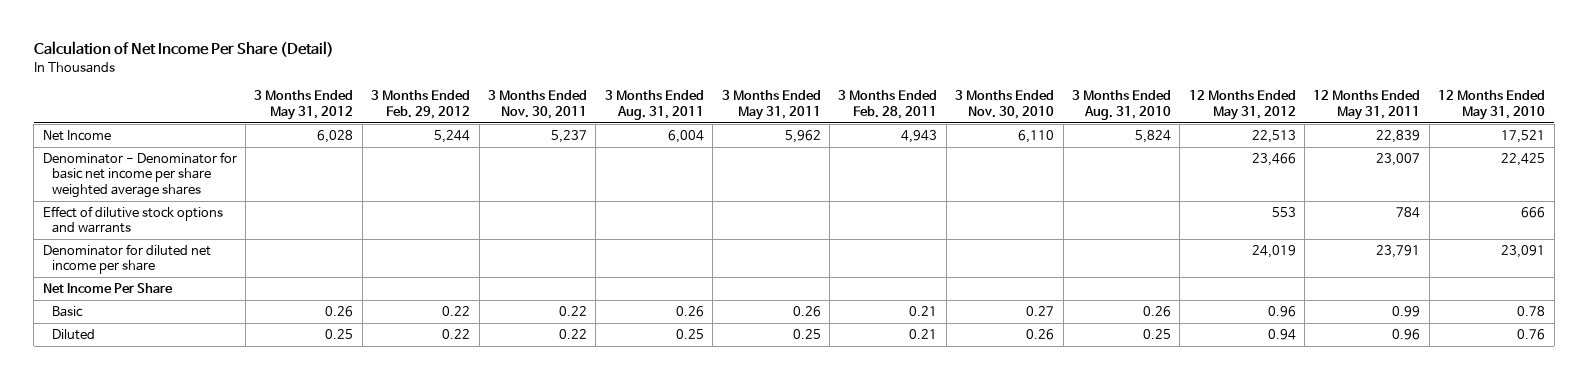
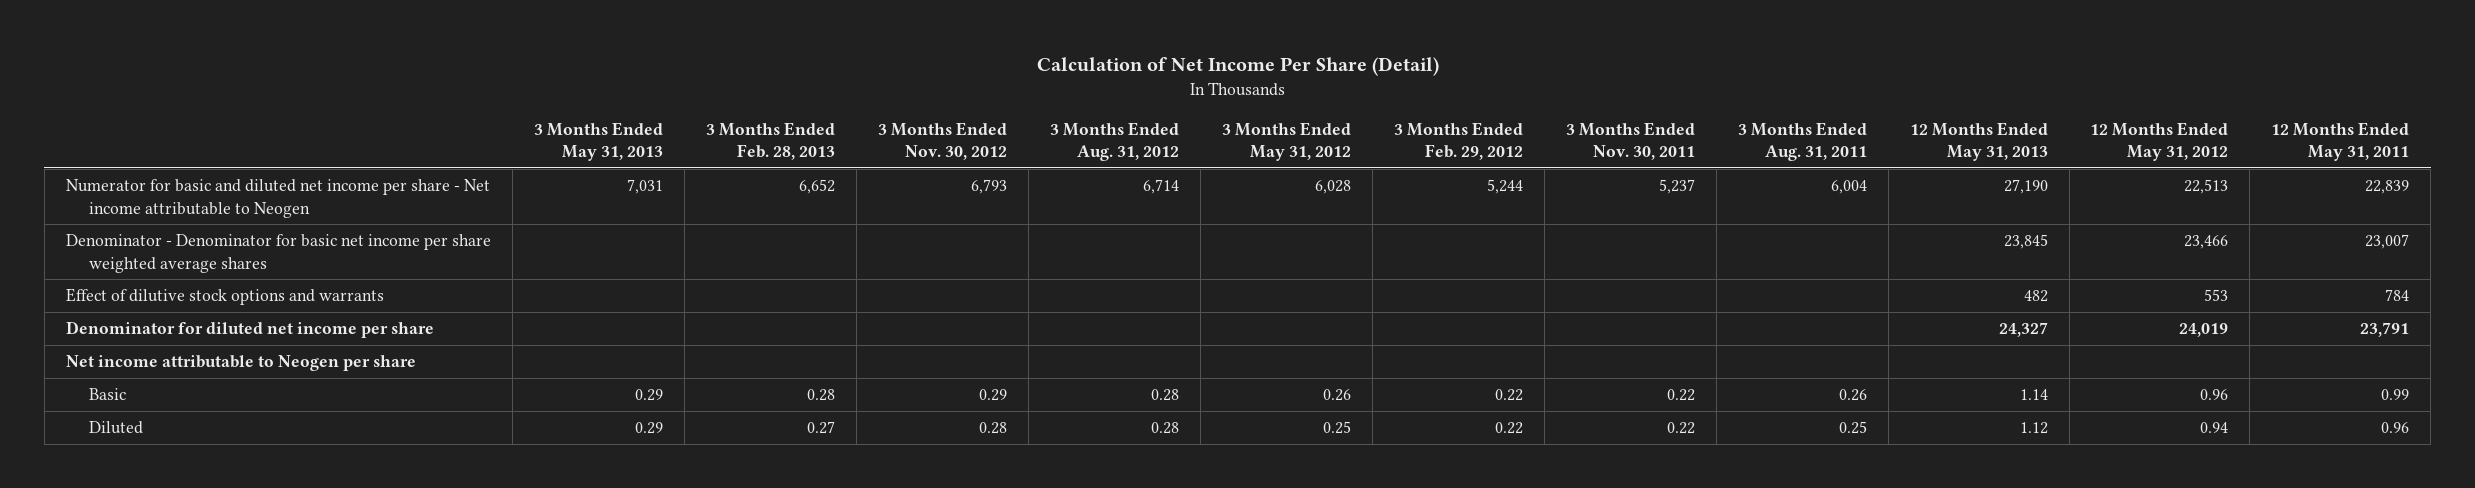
[721,90,821,121] 3 Months Ended May 31, 2011 -> none
[838,90,938,120] 3 Months Ended Feb. 28, 2011 -> none
[955,90,1055,120] 3 Months Ended Nov. 30, 2010 -> none
[1071,90,1171,121] 3 Months Ended Aug. 31, 2010 -> none
[1438,90,1546,121] 12 Months Ended May 31, 2010 -> none
none -> [533,121,663,162] 3 Months Ended May 31, 2013
none -> [705,121,835,161] 3 Months Ended Feb. 28, 2013
none -> [877,121,1007,161] 3 Months Ended Nov. 30, 2012
none -> [1049,121,1179,162] 3 Months Ended Aug. 31, 2012
none -> [1909,121,2048,162] 12 Months Ended May 31, 2013
[42,129,111,141] Net Income -> [65,179,490,218] Numerator for basic and diluted net income per share - Net income attributable to Neogen
[42,282,173,293] Net Income Per Share -> [65,355,416,372] Net income attributable to Neogen per share

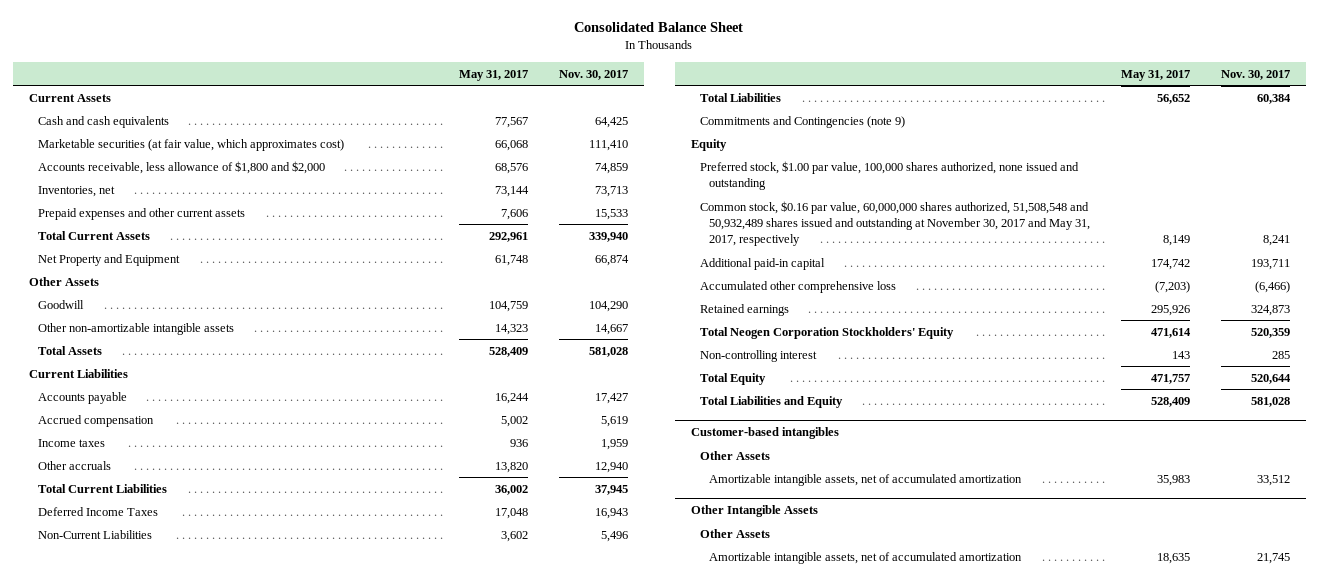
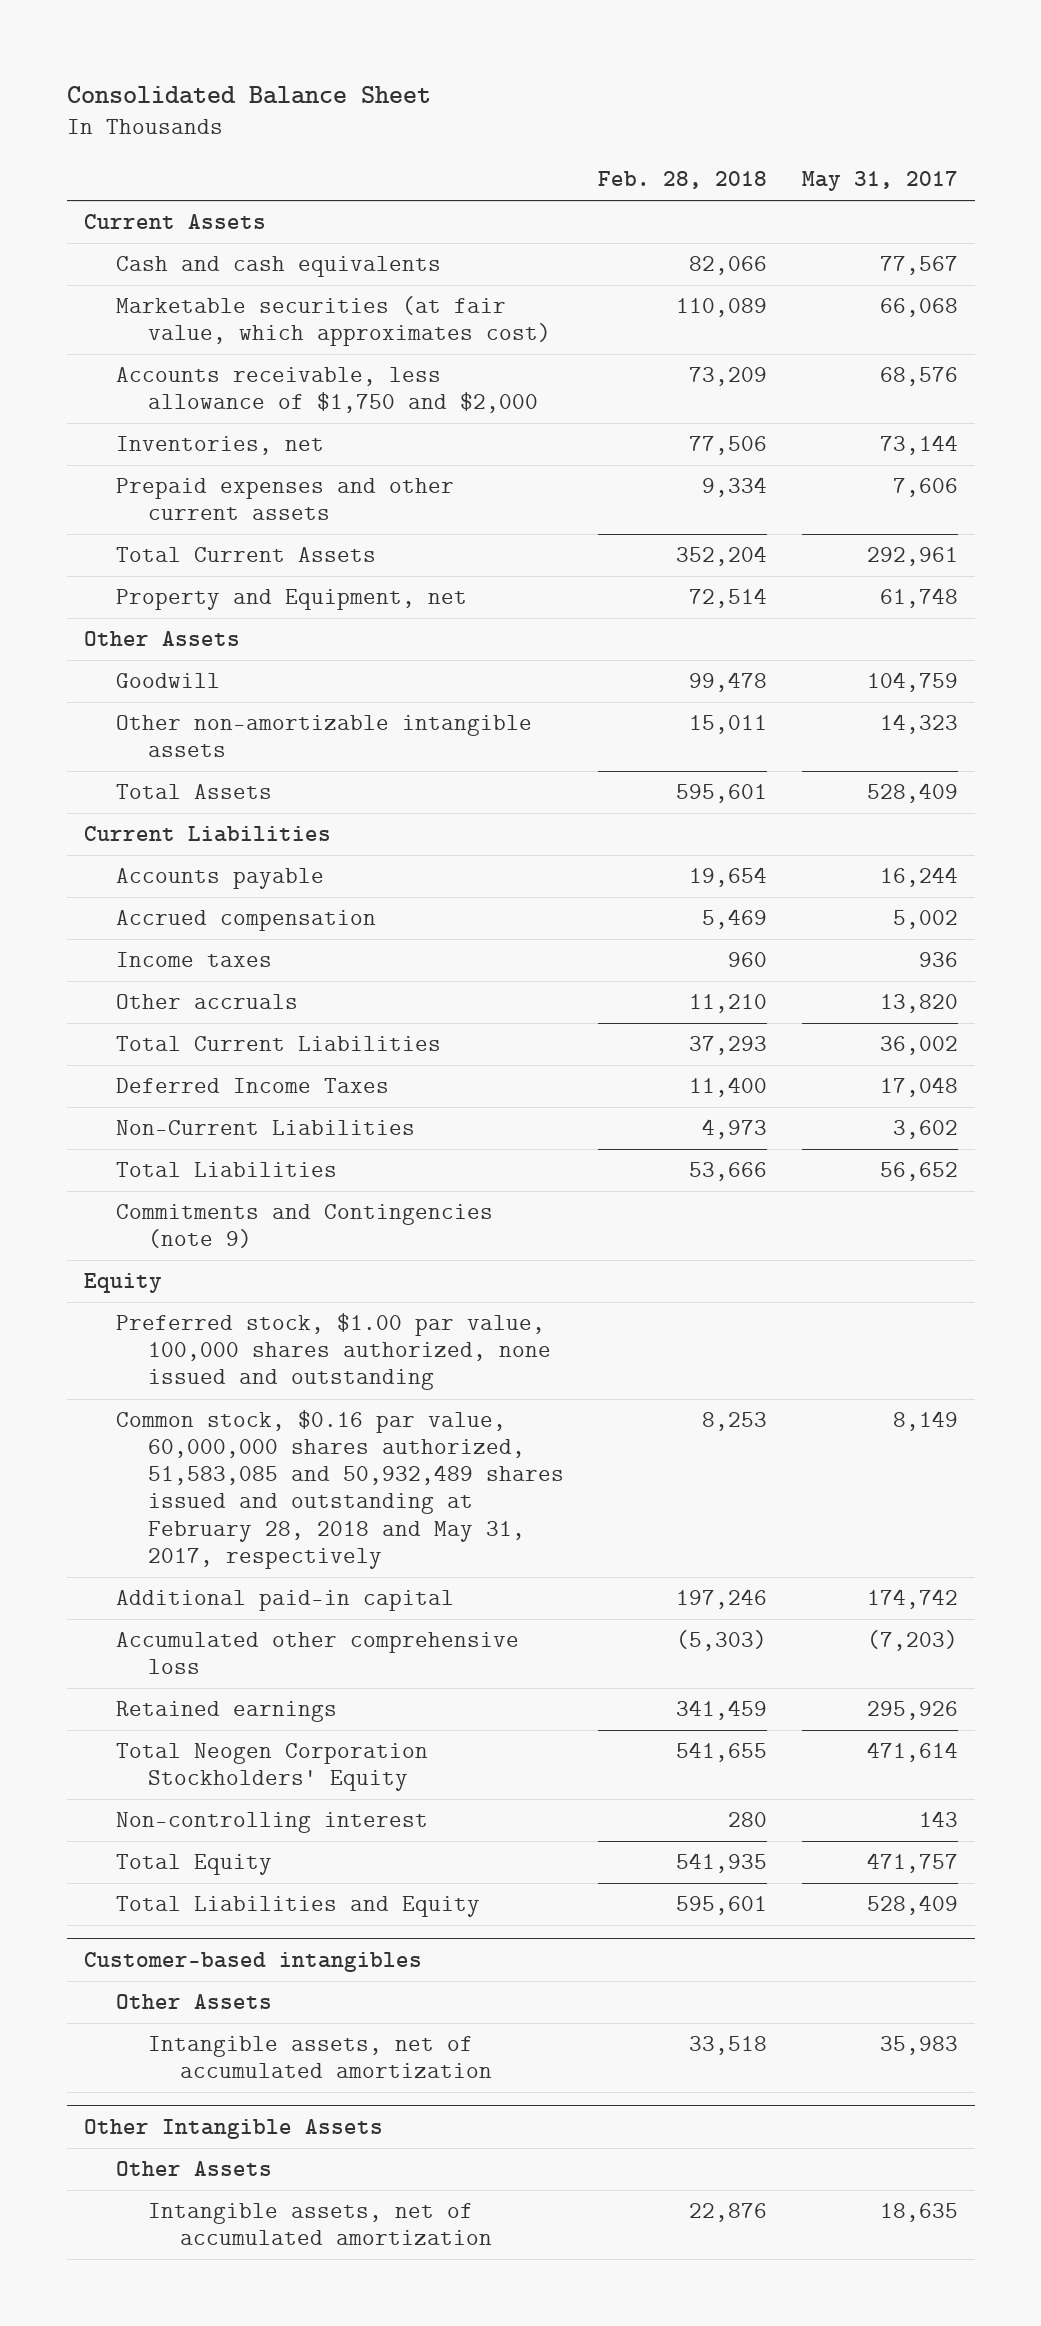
[558,69,628,80] Nov. 30, 2017 -> none
none -> [598,170,768,189] Feb. 28, 2018
[37,160,325,174] Accounts receivable, less allowance of $1,800 and $2,000 -> [115,367,538,414] Accounts receivable, less allowance of $1,750 and $2,000
[37,253,180,266] Net Property and Equipment -> [115,589,467,611] Property and Equipment, net
[699,200,1090,247] Common stock, $0.16 par value, 60,000,000 shares authorized, 51,508,548 and 50,932,489 shares issued and outstanding at November 30, 2017 and May 31, 2017, respectively -> [115,1410,564,1569] Common stock, $0.16 par value, 60,000,000 shares authorized, 51,583,085 and 50,932,489 shares issued and outstanding at February 28, 2018 and May 31, 2017, respectively
[708,473,1022,486] Amortizable intangible assets, net of accumulated amortization -> [147,2036,492,2079] Intangible assets, net of accumulated amortization
[708,551,1022,564] Amortizable intangible assets, net of accumulated amortization -> [147,2203,492,2246] Intangible assets, net of accumulated amortization

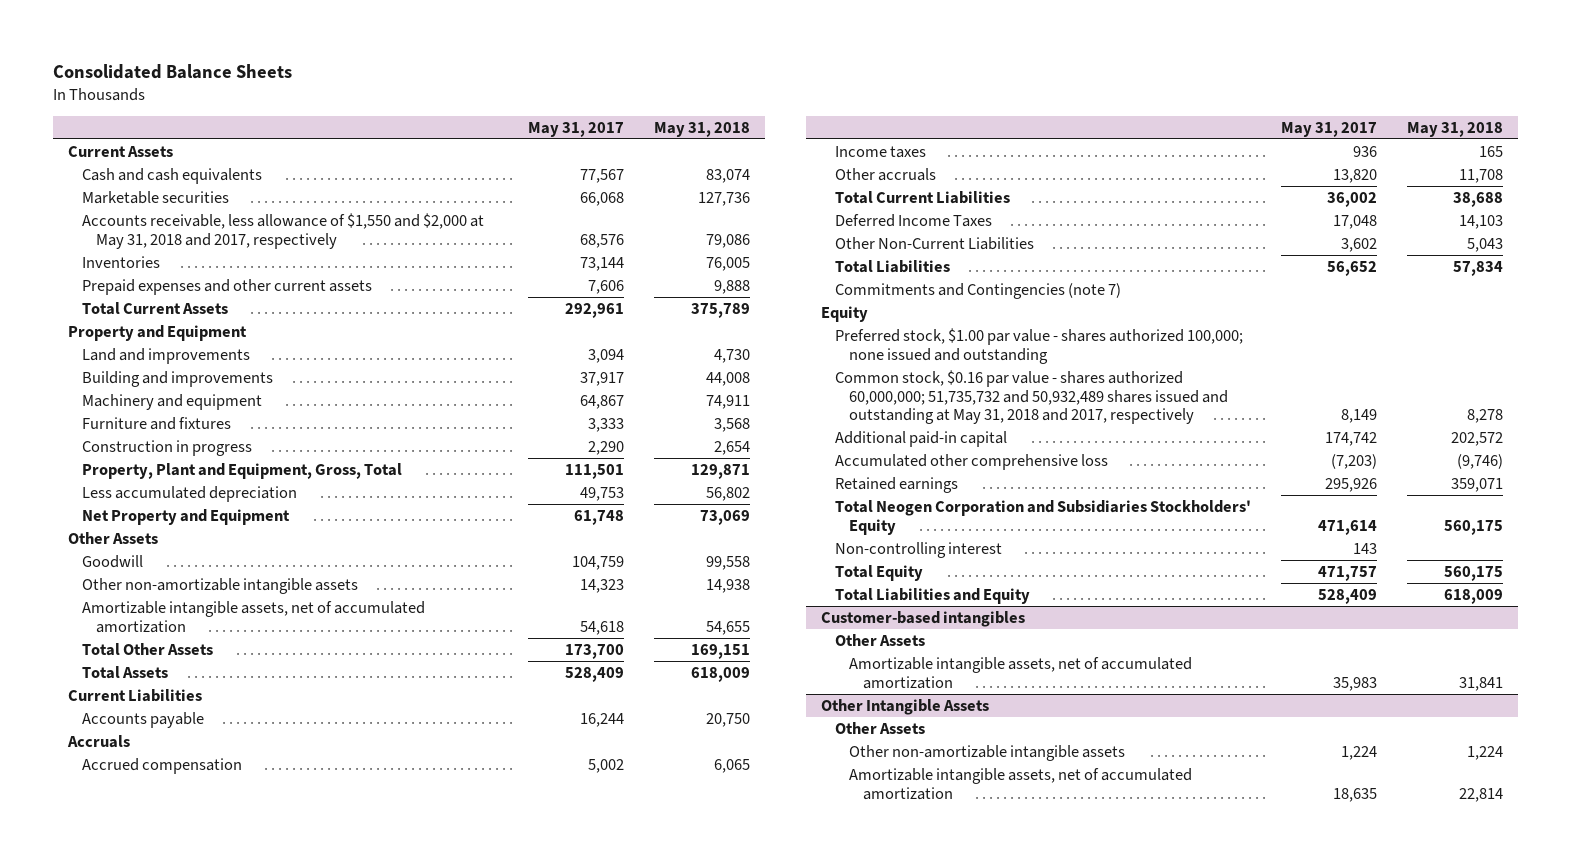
[66,85,431,104] Consolidated Balance Sheet -> [52,63,292,79] Consolidated Balance Sheets
[598,170,768,189] Feb. 28, 2018 -> none
none -> [654,121,751,137] May 31, 2018
[115,296,551,347] Marketable securities (at fair value, which approximates cost) -> [81,190,229,204] Marketable securities
[115,367,538,414] Accounts receivable, less allowance of $1,750 and $2,000 -> [81,212,484,249] Accounts receivable, less allowance of $1,550 and $2,000 at May 31, 2018 and 2017, respectively
[115,436,324,456] Inventories, net -> [81,255,160,268] Inventories
none -> [67,324,247,341] Property and Equipment
none -> [81,347,250,364] Land and improvements
none -> [81,370,273,387] Building and improvements
none -> [81,393,262,410] Machinery and equipment
none -> [81,416,231,430] Furniture and fixtures
none -> [81,439,252,456] Construction in progress
none -> [81,462,402,479] Property, Plant and Equipment, Gross, Total
none -> [81,485,297,502] Less accumulated depreciation
[115,589,467,611] Property and Equipment, net -> [81,508,290,525] Net Property and Equipment
none -> [81,600,425,633] Amortizable intangible assets, net of accumulated amortization
none -> [81,642,213,656] Total Other Assets
none -> [66,734,130,748] Accruals
[115,1120,415,1136] Non-Current Liabilities -> [834,236,1034,250] Other Non-Current Liabilities
[115,1204,493,1249] Commitments and Contingencies (note 9) -> [834,282,1121,299] Commitments and Contingencies (note 7)
[115,1313,551,1391] Preferred stock, $1.00 par value, 100,000 shares authorized, none issued and outstanding -> [834,327,1243,364] Preferred stock, $1.00 par value - shares authorized 100,000; none issued and outstanding
[115,1410,564,1569] Common stock, $0.16 par value, 60,000,000 shares authorized, 51,583,085 and 50,932,489 shares issued and outstanding at February 28, 2018 and May 31, 2017, respectively -> [834,369,1228,425] Common stock, $0.16 par value - shares authorized 60,000,000; 51,735,732 and 50,932,489 shares issued and outstanding at May 31, 2018 and 2017, respectively
[115,1743,428,1792] Total Neogen Corporation Stockholders' Equity -> [834,499,1251,535] Total Neogen Corporation and Subsidiaries Stockholders' Equity
[147,2036,492,2079] Intangible assets, net of accumulated amortization -> [848,656,1192,689] Amortizable intangible assets, net of accumulated amortization
none -> [848,744,1125,761] Other non-amortizable intangible assets
[147,2203,492,2246] Intangible assets, net of accumulated amortization -> [848,767,1192,800] Amortizable intangible assets, net of accumulated amortization

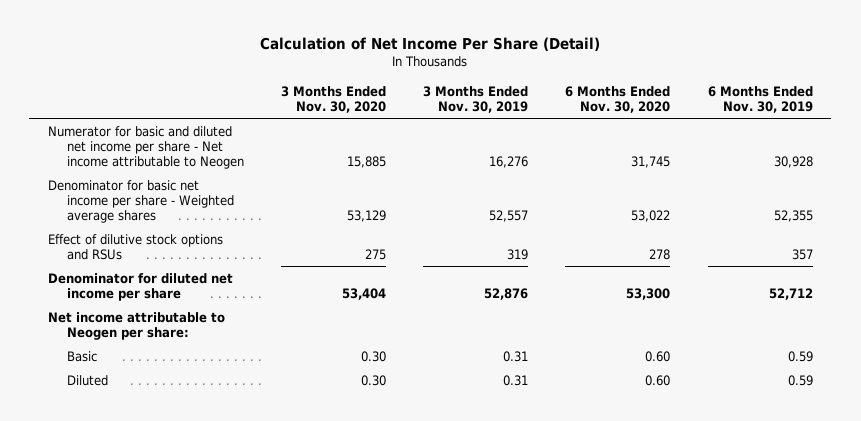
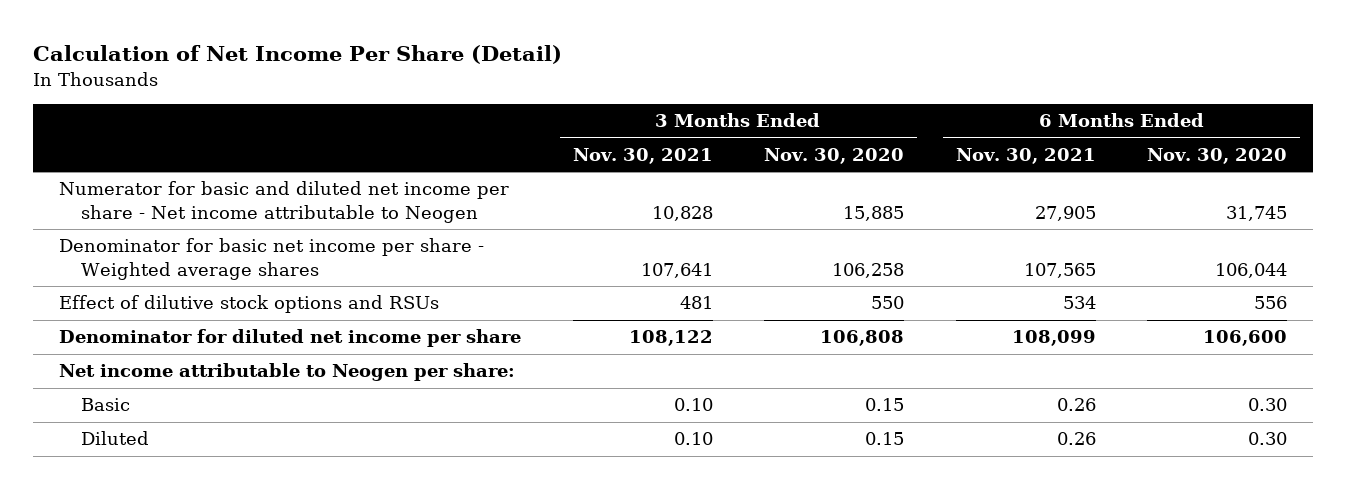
[423,85,529,113] 3 Months Ended Nov. 30, 2019 -> none
[707,85,813,113] 6 Months Ended Nov. 30, 2019 -> none
none -> [572,147,713,164] Nov. 30, 2021
none -> [955,147,1096,164] Nov. 30, 2021
[346,209,386,222] 53,129 -> [832,262,905,278] 106,258
[631,209,671,222] 53,022 -> [1215,262,1288,278] 106,044
[364,248,386,260] 275 -> [871,296,905,310] 550
[649,248,671,260] 278 -> [1254,296,1288,310] 556
[341,287,386,300] 53,404 -> [820,330,905,347] 106,808
[626,287,671,300] 53,300 -> [1203,330,1288,347] 106,600
[360,350,386,362] 0.30 -> [865,398,905,412] 0.15
[645,350,671,362] 0.60 -> [1248,398,1288,412] 0.30
[360,374,386,386] 0.30 -> [865,432,905,446] 0.15
[645,374,671,386] 0.60 -> [1248,432,1288,446] 0.30

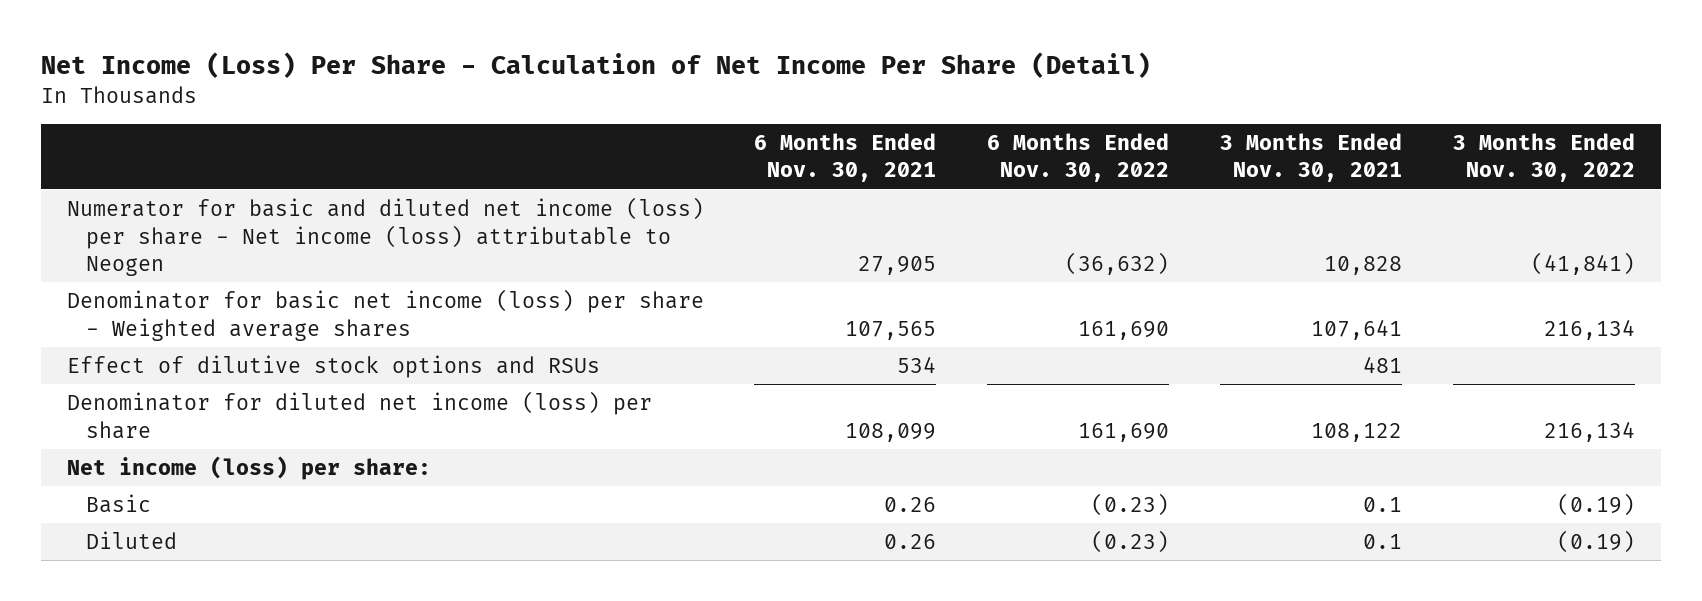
[33,45,563,65] Calculation of Net Income Per Share (Detail) -> [41,52,1152,79] Net Income (Loss) Per Share - Calculation of Net Income Per Share (Detail)
[764,147,905,164] Nov. 30, 2020 -> none
[1147,147,1288,164] Nov. 30, 2020 -> none
none -> [987,133,1170,183] 6 Months Ended Nov. 30, 2022
none -> [1453,133,1636,183] 3 Months Ended Nov. 30, 2022
[58,181,509,223] Numerator for basic and diluted net income per share - Net income attributable to Neogen -> [66,197,704,276] Numerator for basic and diluted net income (loss) per share - Net income (loss) attributable to Neogen
[58,238,484,280] Denominator for basic net income per share - Weighted average shares -> [66,289,704,341] Denominator for basic net income (loss) per share - Weighted average shares
[58,329,521,348] Denominator for diluted net income per share -> [66,391,652,439] Denominator for diluted net income (loss) per share
[58,363,515,382] Net income attributable to Neogen per share: -> [66,456,431,481] Net income (loss) per share:
[673,398,713,412] 0.10 -> [1363,497,1403,513] 0.1
[673,432,713,446] 0.10 -> [1363,534,1403,550] 0.1

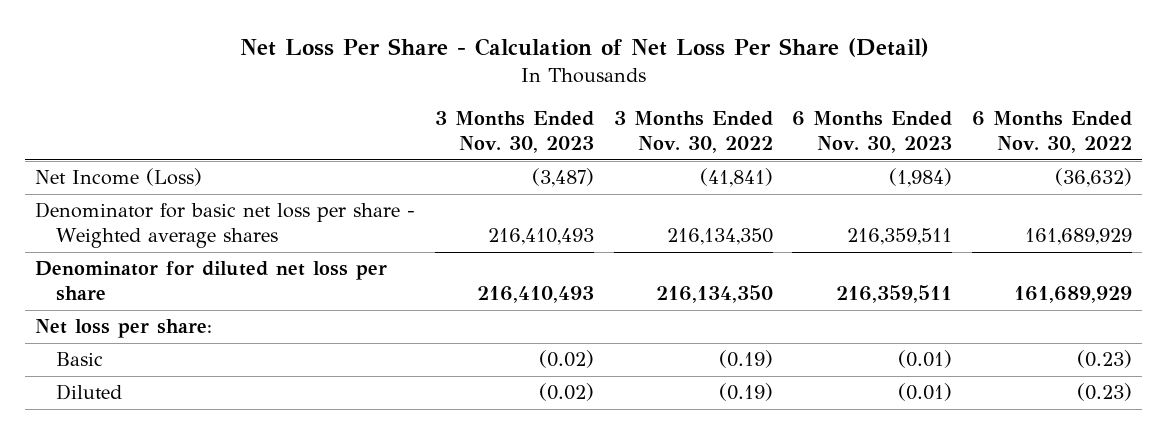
[41,52,1152,79] Net Income (Loss) Per Share - Calculation of Net Income Per Share (Detail) -> [239,38,929,58] Net Loss Per Share - Calculation of Net Loss Per Share (Detail)
[754,133,937,183] 6 Months Ended Nov. 30, 2021 -> none
[1220,133,1403,183] 3 Months Ended Nov. 30, 2021 -> none
none -> [434,111,594,154] 3 Months Ended Nov. 30, 2023
none -> [792,111,953,154] 6 Months Ended Nov. 30, 2023
[66,355,600,379] Effect of dilutive stock options and RSUs -> none
[66,197,704,276] Numerator for basic and diluted net income (loss) per share - Net income (loss) attributable to Neogen -> [34,168,202,187] Net Income (Loss)
[66,289,704,341] Denominator for basic net income (loss) per share - Weighted average shares -> [34,202,415,249] Denominator for basic net loss per share - Weighted average shares
[1078,320,1170,340] 161,690 -> [1025,228,1133,246] 161,689,929
[1544,318,1636,340] 216,134 -> [666,228,773,246] 216,134,350
[66,391,652,439] Denominator for diluted net income (loss) per share -> [34,261,387,302] Denominator for diluted net loss per share
[1078,422,1170,442] 161,690 -> [1014,286,1133,304] 161,689,929
[1544,420,1636,442] 216,134 -> [655,285,773,304] 216,134,350
[66,456,431,481] Net income (loss) per share: -> [34,319,212,339] Net loss per share:

